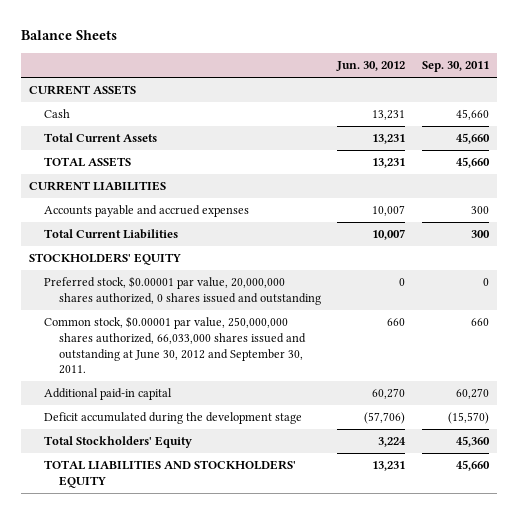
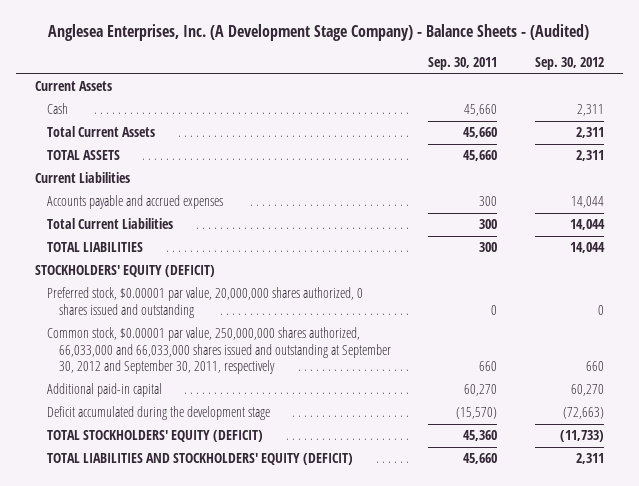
[20,30,117,41] Balance Sheets -> [48,24,590,42] Anglesea Enterprises, Inc. (A Development Stage Company) - Balance Sheets - (Audited)
[336,61,406,72] Jun. 30, 2012 -> none
none -> [534,57,604,71] Sep. 30, 2012
[29,85,137,96] CURRENT ASSETS -> [34,81,112,92] Current Assets
[29,181,167,192] CURRENT LIABILITIES -> [34,172,130,184] Current Liabilities
none -> [46,242,143,253] TOTAL LIABILITIES
[29,253,182,266] STOCKHOLDERS' EQUITY -> [34,265,215,278] STOCKHOLDERS' EQUITY (DEFICIT)
[44,316,307,375] Common stock, $0.00001 par value, 250,000,000 shares authorized, 66,033,000 shares issued and outstanding at June 30, 2012 and September 30, 2011. -> [46,327,391,375] Common stock, $0.00001 par value, 250,000,000 shares authorized, 66,033,000 and 66,033,000 shares issued and outstanding at September 30, 2012 and September 30, 2011, respectively
[44,436,193,449] Total Stockholders' Equity -> [46,430,263,443] TOTAL STOCKHOLDERS' EQUITY (DEFICIT)
[44,460,297,488] TOTAL LIABILITIES AND STOCKHOLDERS' EQUITY -> [46,453,353,466] TOTAL LIABILITIES AND STOCKHOLDERS' EQUITY (DEFICIT)

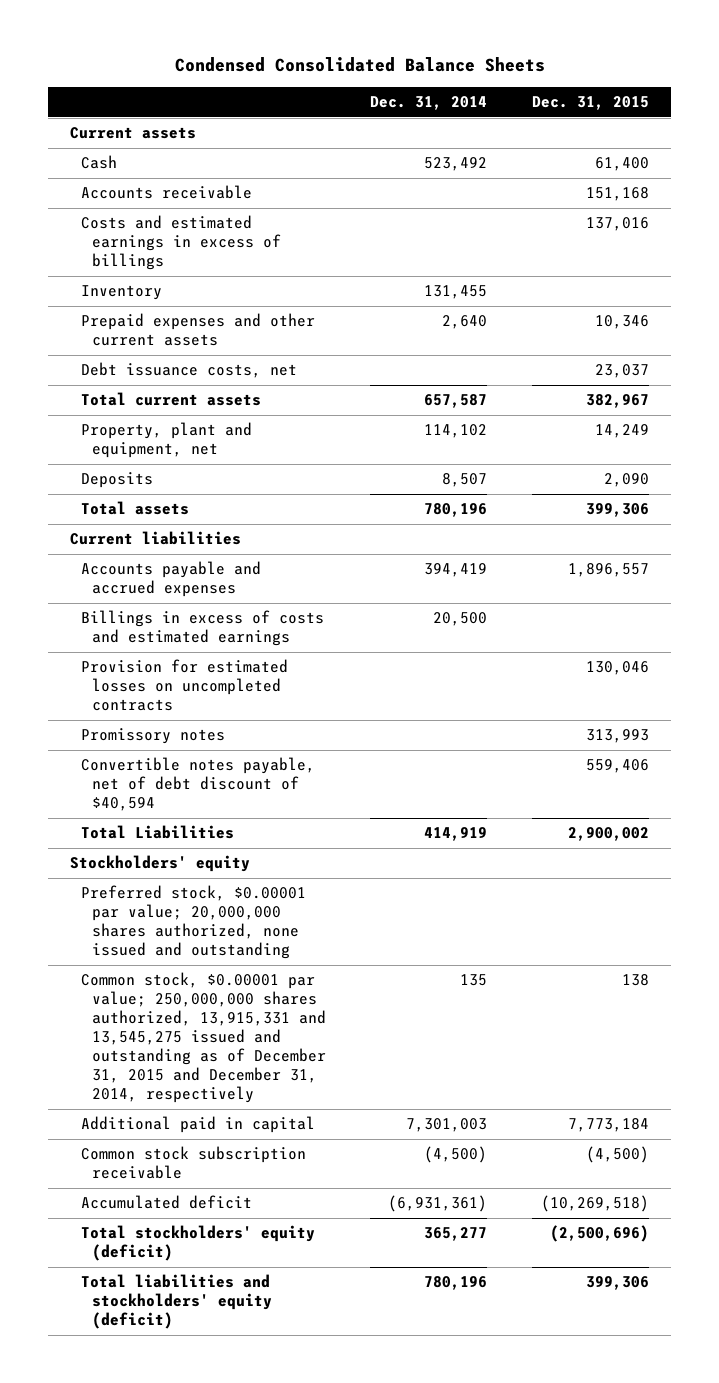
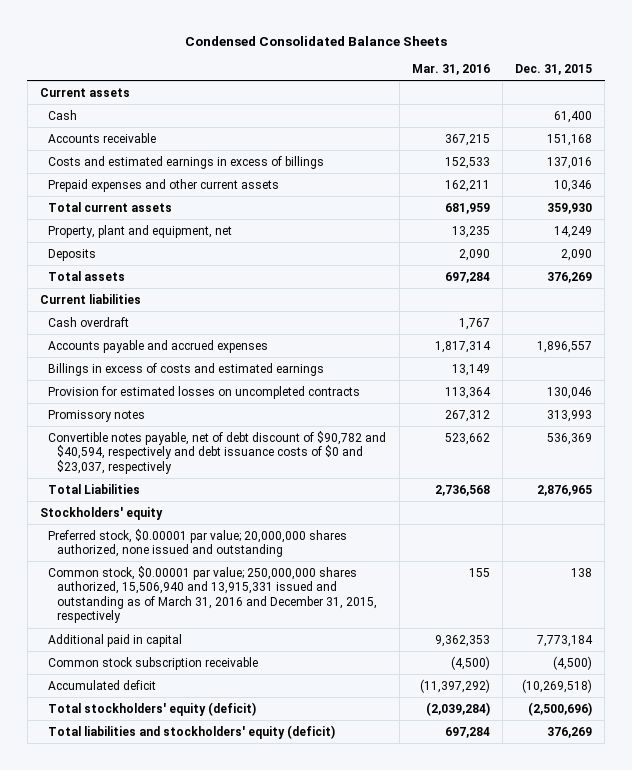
[370,96,488,111] Dec. 31, 2014 -> none
none -> [411,64,490,76] Mar. 31, 2016
[80,285,162,301] Inventory -> none
[80,362,297,379] Debt issuance costs, net -> none
[586,394,650,409] 382,967 -> [547,202,593,214] 359,930
[586,503,650,518] 399,306 -> [547,271,593,283] 376,269
none -> [48,316,130,327] Cash overdraft
[80,757,315,812] Convertible notes payable, net of debt discount of $40,594 -> [48,430,387,474] Convertible notes payable, net of debt discount of $90,782 and $40,594, respectively and debt issuance costs of $0 and $23,037, respectively
[586,759,650,774] 559,406 -> [547,432,593,445] 536,369
[568,827,650,842] 2,900,002 -> [537,484,593,496] 2,876,965
[80,972,326,1104] Common stock, $0.00001 par value; 250,000,000 shares authorized, 13,915,331 and 13,545,275 issued and outstanding as of December 31, 2015 and December 31, 2014, respectively -> [48,565,377,624] Common stock, $0.00001 par value; 250,000,000 shares authorized, 15,506,940 and 13,915,331 issued and outstanding as of March 31, 2016 and December 31, 2015, respectively
[586,1276,650,1291] 399,306 -> [547,726,593,738] 376,269

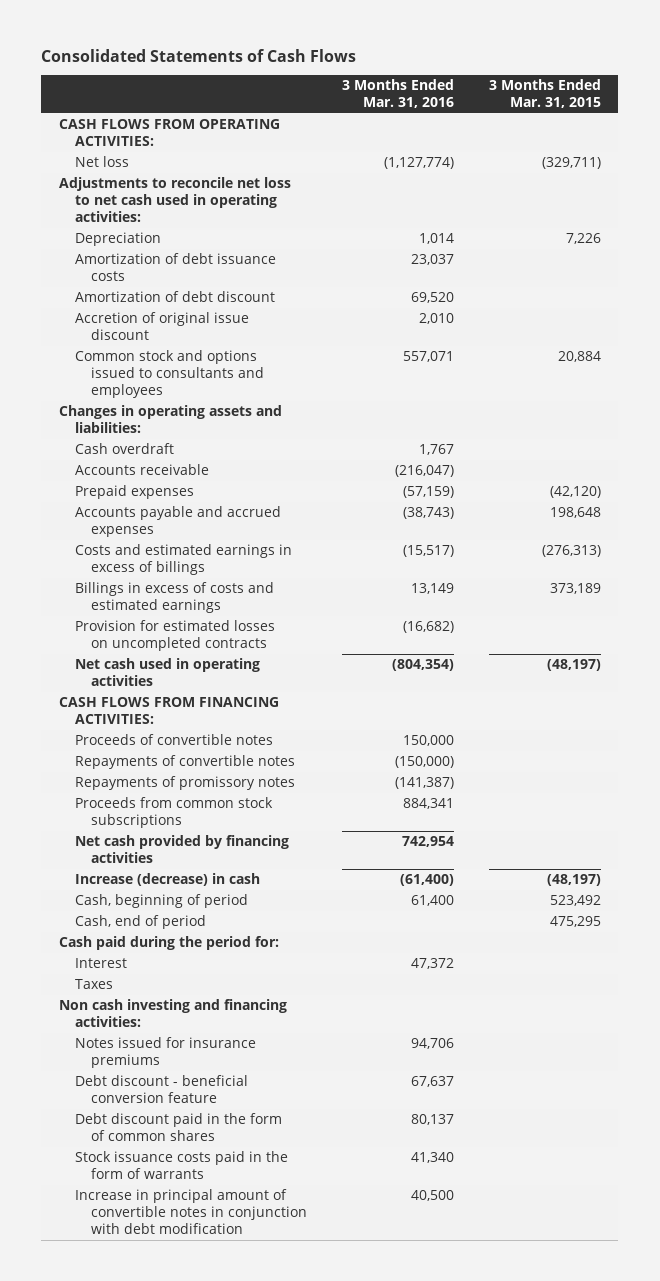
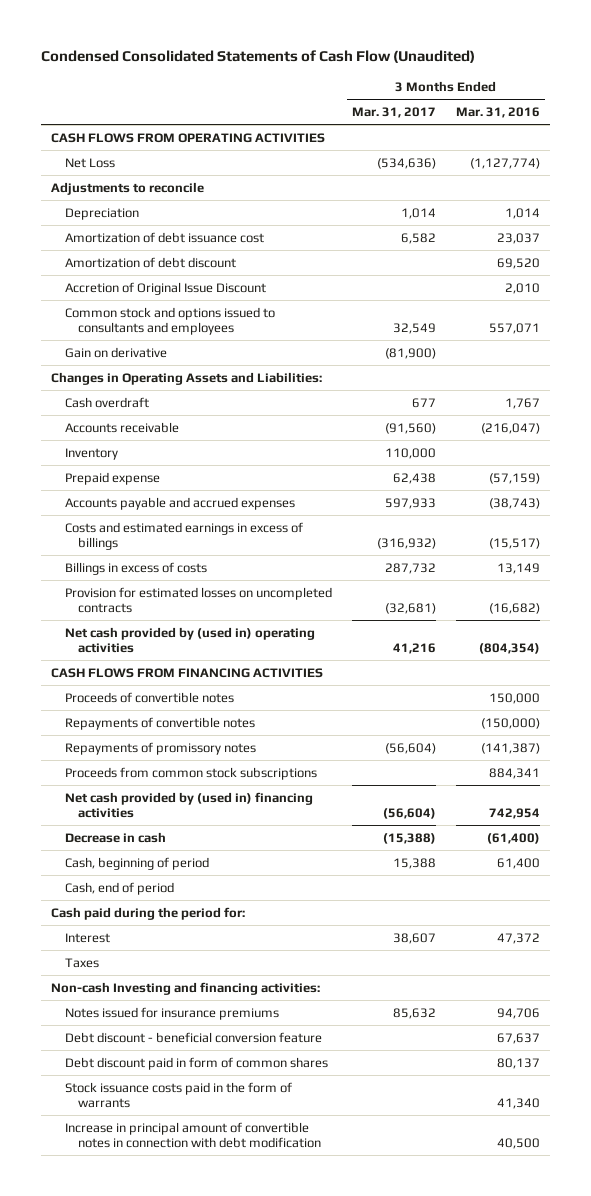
[41,48,357,62] Consolidated Statements of Cash Flows -> [41,50,476,64] Condensed Consolidated Statements of Cash Flow (Unaudited)
[488,79,601,108] 3 Months Ended Mar. 31, 2015 -> none
none -> [351,106,436,118] Mar. 31, 2017
[58,119,280,147] CASH FLOWS FROM OPERATING ACTIVITIES: -> [51,132,326,143] CASH FLOWS FROM OPERATING ACTIVITIES
[74,156,129,168] Net loss -> [64,157,115,168] Net Loss
[58,177,291,222] Adjustments to reconcile net loss to net cash used in operating activities: -> [51,181,205,195] Adjustments to reconcile
[74,253,276,282] Amortization of debt issuance costs -> [64,231,264,243] Amortization of debt issuance cost
[74,312,249,341] Accretion of original issue discount -> [64,281,266,295] Accretion of Original Issue Discount
none -> [64,346,167,358] Gain on derivative
[58,405,282,434] Changes in operating assets and liabilities: -> [51,371,323,385] Changes in Operating Assets and Liabilities:
none -> [64,447,118,460] Inventory
[74,485,194,500] Prepaid expenses -> [64,471,160,485] Prepaid expense
[74,582,274,614] Billings in excess of costs and estimated earnings -> [64,561,207,575] Billings in excess of costs
[74,658,260,687] Net cash used in operating activities -> [64,626,315,653] Net cash provided by (used in) operating activities
[58,697,279,725] CASH FLOWS FROM FINANCING ACTIVITIES: -> [51,667,324,678] CASH FLOWS FROM FINANCING ACTIVITIES
[74,835,289,864] Net cash provided by financing activities -> [64,791,313,818] Net cash provided by (used in) financing activities
[74,873,260,887] Increase (decrease) in cash -> [64,831,166,843] Decrease in cash
[58,999,287,1028] Non cash investing and financing activities: -> [51,981,321,995] Non-cash Investing and financing activities:
[74,1113,282,1142] Debt discount paid in the form of common shares -> [64,1056,328,1070] Debt discount paid in form of common shares
[74,1189,307,1234] Increase in principal amount of convertible notes in conjunction with debt modification -> [64,1121,322,1148] Increase in principal amount of convertible notes in connection with debt modification

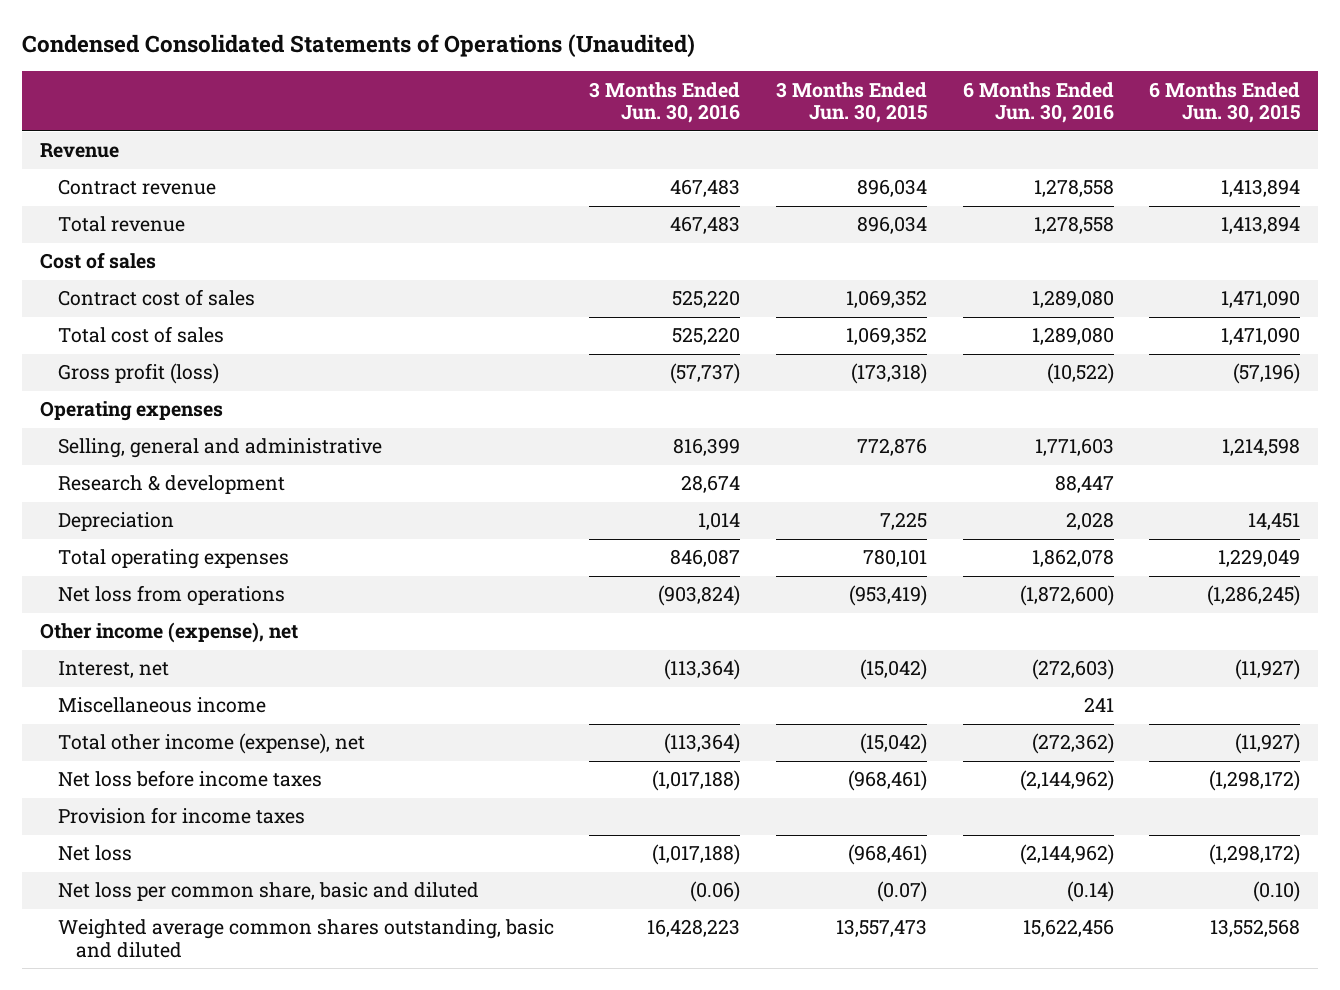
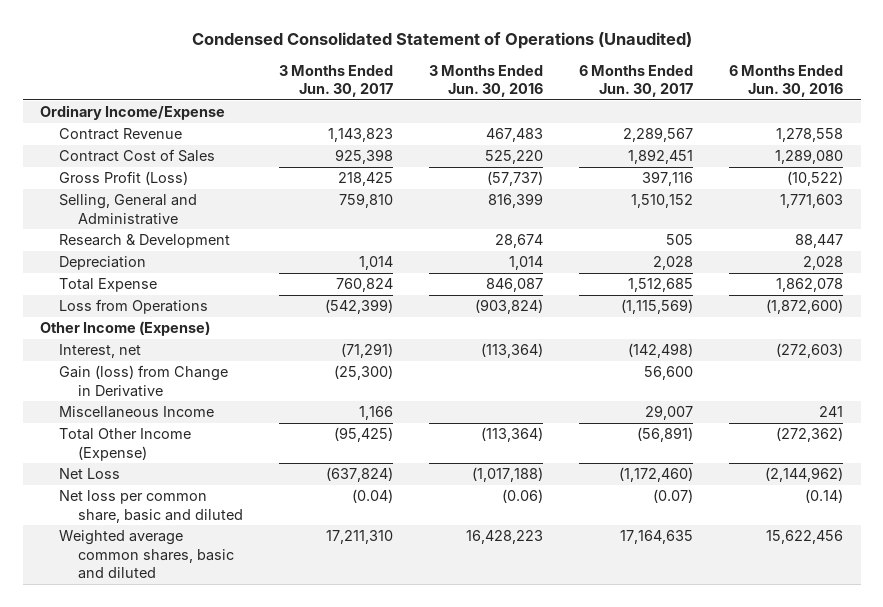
[21,33,695,57] Condensed Consolidated Statements of Operations (Unaudited) -> [191,31,692,49] Condensed Consolidated Statement of Operations (Unaudited)
[775,81,927,124] 3 Months Ended Jun. 30, 2015 -> none
[1149,81,1301,124] 6 Months Ended Jun. 30, 2015 -> none
none -> [279,64,394,98] 3 Months Ended Jun. 30, 2017
none -> [578,64,693,98] 6 Months Ended Jun. 30, 2017
[39,143,119,159] Revenue -> none
[57,216,185,233] Total revenue -> none
[39,252,156,270] Cost of sales -> none
[57,326,224,344] Total cost of sales -> none
[39,401,223,422] Operating expenses -> none
none -> [40,105,226,121] Ordinary Income/Expense
[57,179,216,196] Contract revenue -> [59,128,183,141] Contract Revenue
[57,289,255,307] Contract cost of sales -> [59,149,216,163] Contract Cost of Sales
[57,363,219,385] Gross profit (loss) -> [59,171,189,186] Gross Profit (Loss)
[57,438,382,459] Selling, general and administrative -> [59,194,198,225] Selling, General and Administrative
[57,475,285,495] Research & development -> [59,234,231,249] Research & Development
[57,549,289,570] Total operating expenses -> [59,278,158,293] Total Expense
[57,585,285,606] Net loss from operations -> [59,299,209,315] Loss from Operations
[39,622,298,644] Other income (expense), net -> [40,321,211,337] Other Income (Expense)
[57,770,322,788] Net loss before income taxes -> none
[57,807,305,825] Provision for income taxes -> none
none -> [59,365,229,397] Gain (loss) from Change in Derivative
[57,697,266,714] Miscellaneous income -> [59,406,215,419] Miscellaneous Income
[57,733,365,755] Total other income (expense), net -> [59,428,192,461] Total Other Income (Expense)
[57,845,132,862] Net loss -> [59,468,121,480] Net Loss
[57,919,554,959] Weighted average common shares outstanding, basic and diluted -> [59,530,235,579] Weighted average common shares, basic and diluted

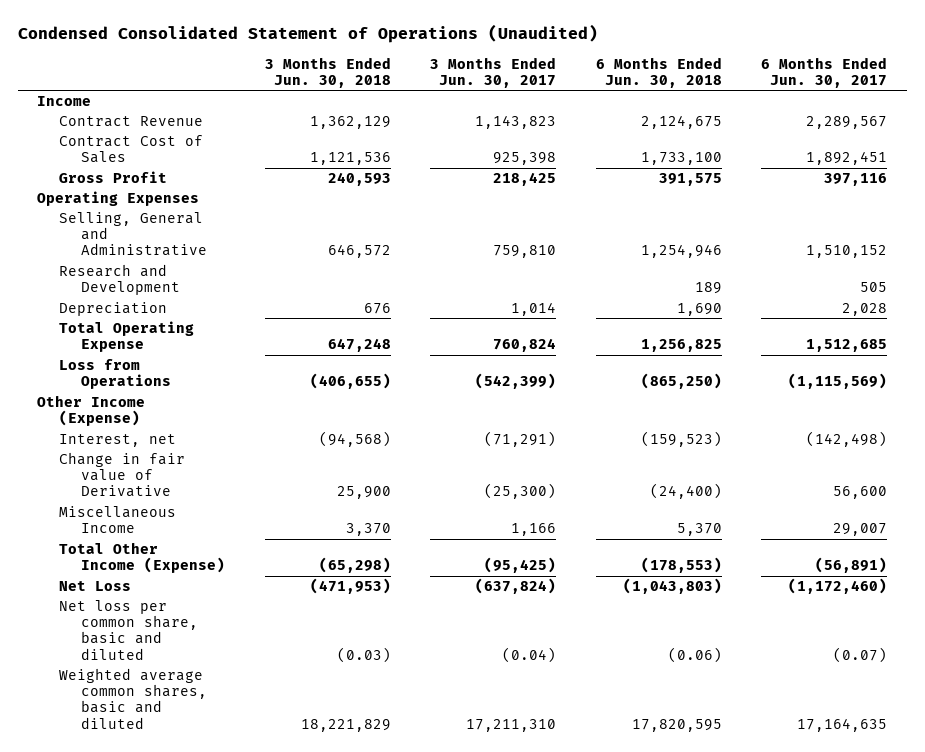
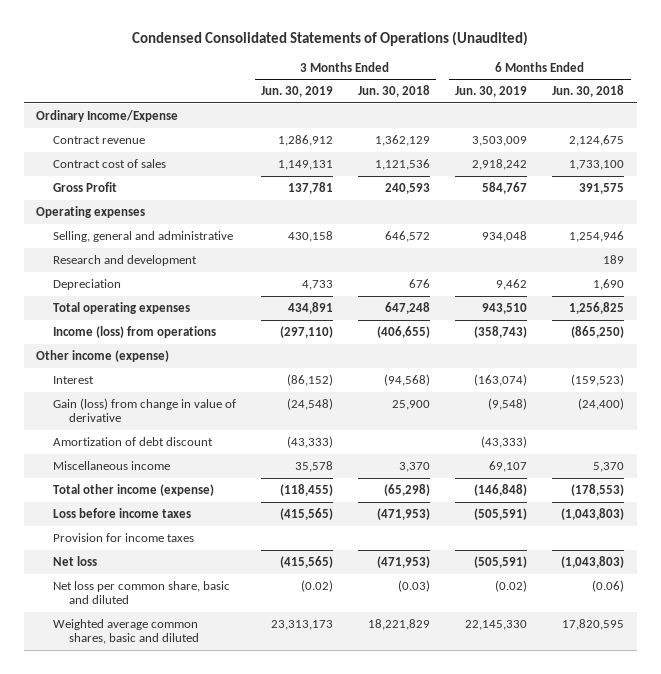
[17,24,598,44] Condensed Consolidated Statement of Operations (Unaudited) -> [132,31,529,47] Condensed Consolidated Statements of Operations (Unaudited)
[430,56,557,88] 3 Months Ended Jun. 30, 2017 -> none
[761,56,888,88] 6 Months Ended Jun. 30, 2017 -> none
none -> [260,86,333,98] Jun. 30, 2019
none -> [455,86,528,98] Jun. 30, 2019
[37,96,92,107] Income -> none
none -> [36,109,179,122] Ordinary Income/Expense
[59,116,204,128] Contract Revenue -> [52,135,145,144] Contract revenue
[59,135,204,164] Contract Cost of Sales -> [52,158,166,168] Contract cost of sales
[37,191,200,207] Operating Expenses -> [36,205,146,218] Operating expenses
[59,212,208,257] Selling, General and Administrative -> [52,230,233,242] Selling, general and administrative
[59,264,181,296] Research and Development -> [52,254,197,266] Research and development
[59,321,195,353] Total Operating Expense -> [52,301,190,314] Total operating expenses
[59,359,172,390] Loss from Operations -> [52,325,216,338] Income (loss) from operations
[37,395,146,427] Other Income (Expense) -> [36,349,170,362] Other income (expense)
[59,434,177,448] Interest, net -> [52,375,94,384] Interest
[59,452,186,498] Change in fair value of Derivative -> [52,397,236,423] Gain (loss) from change in value of derivative
none -> [52,436,213,446] Amortization of debt discount
[59,506,177,534] Miscellaneous Income -> [52,460,170,470] Miscellaneous income
[59,542,226,574] Total Other Income (Expense) -> [52,483,214,496] Total other income (expense)
none -> [52,507,191,518] Loss before income taxes
none -> [52,532,194,542] Provision for income taxes
[59,581,132,592] Net Loss -> [52,555,97,566] Net loss

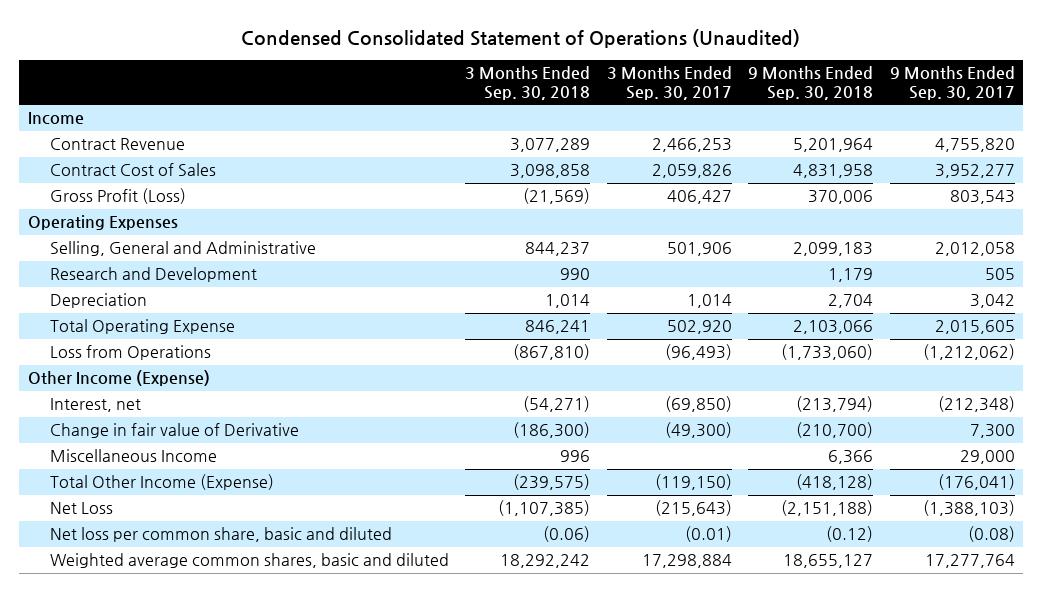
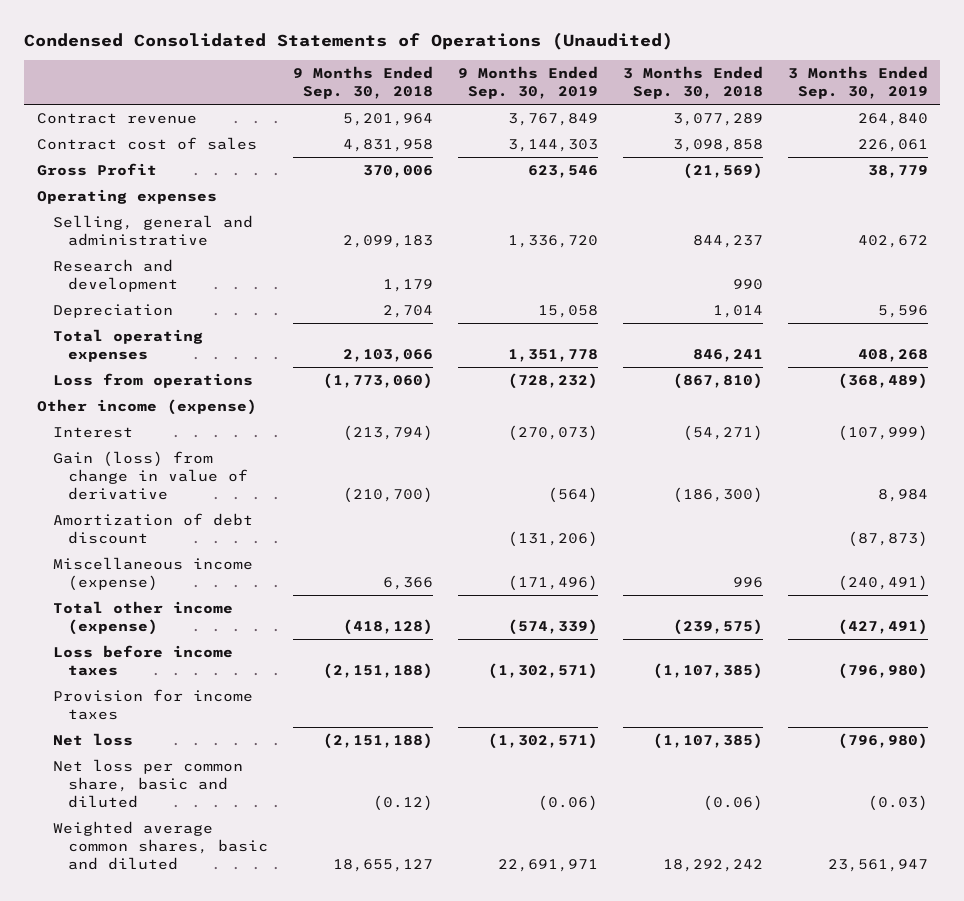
[241,28,801,48] Condensed Consolidated Statement of Operations (Unaudited) -> [24,31,674,50] Condensed Consolidated Statements of Operations (Unaudited)
[606,66,732,100] 3 Months Ended Sep. 30, 2017 -> none
[889,66,1015,100] 9 Months Ended Sep. 30, 2017 -> none
none -> [458,65,599,99] 9 Months Ended Sep. 30, 2019
none -> [787,65,928,99] 3 Months Ended Sep. 30, 2019
[27,112,84,126] Income -> none
[49,138,185,151] Contract Revenue -> [36,112,197,124] Contract revenue
[49,163,216,177] Contract Cost of Sales -> [36,136,257,150] Contract cost of sales
[49,188,186,205] Gross Profit (Loss) -> [36,162,157,176] Gross Profit
[27,215,178,231] Operating Expenses -> [36,188,217,204] Operating expenses
[49,241,316,257] Selling, General and Administrative -> [52,214,253,246] Selling, general and administrative
[49,267,257,283] Research and Development -> [52,258,179,292] Research and development
[49,319,235,335] Total Operating Expense -> [52,328,203,362] Total operating expenses
[49,345,211,361] Loss from Operations -> [52,372,253,388] Loss from operations
[781,344,874,361] (1,733,060) -> [323,372,434,389] (1,773,060)
[27,370,210,387] Other Income (Expense) -> [36,398,257,415] Other income (expense)
[49,398,141,413] Interest, net -> [52,426,133,438] Interest
[49,423,299,439] Change in fair value of Derivative -> [52,450,249,500] Gain (loss) from change in value of derivative
none -> [52,512,253,544] Amortization of debt discount
[49,449,217,463] Miscellaneous Income -> [52,556,253,591] Miscellaneous income (expense)
[49,474,274,491] Total Other Income (Expense) -> [52,600,233,635] Total other income (expense)
none -> [52,644,233,676] Loss before income taxes
none -> [52,688,253,720] Provision for income taxes
[49,502,113,515] Net Loss -> [52,732,133,746] Net loss

